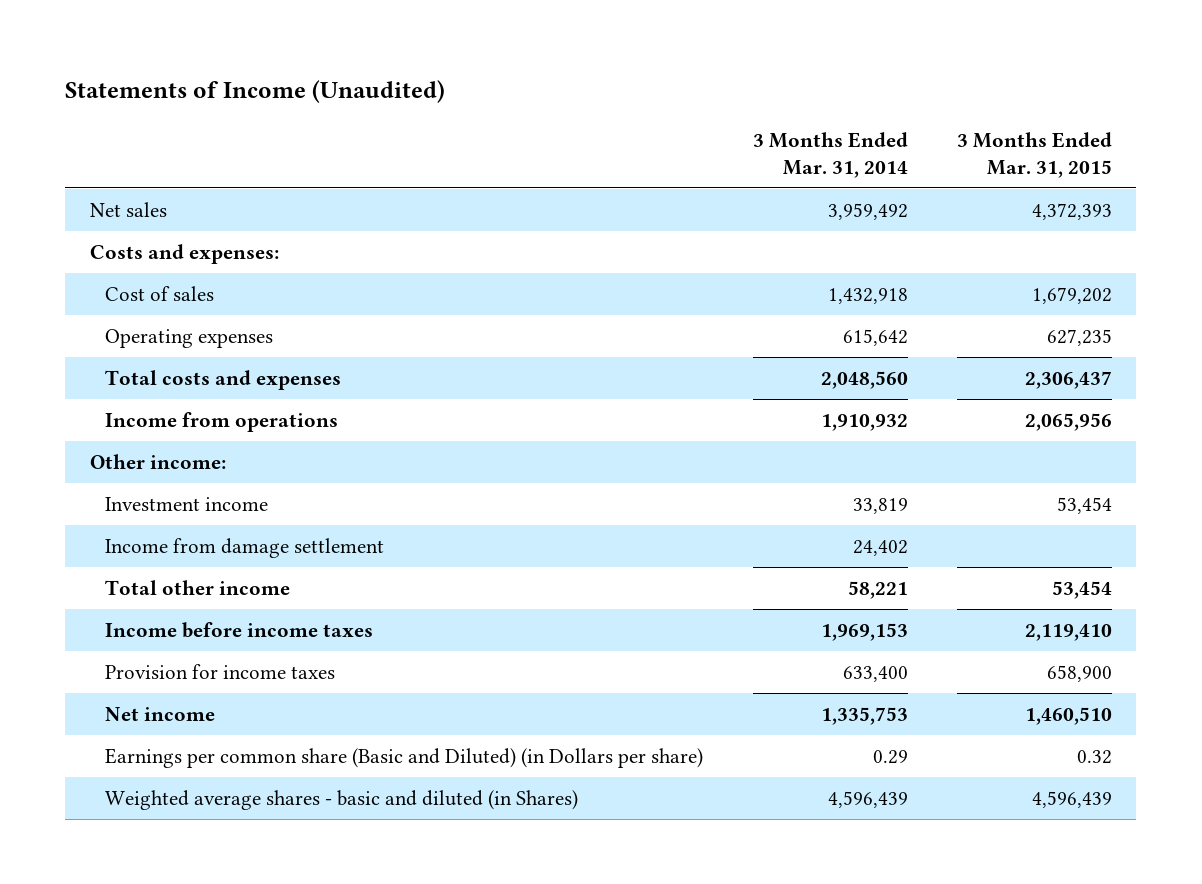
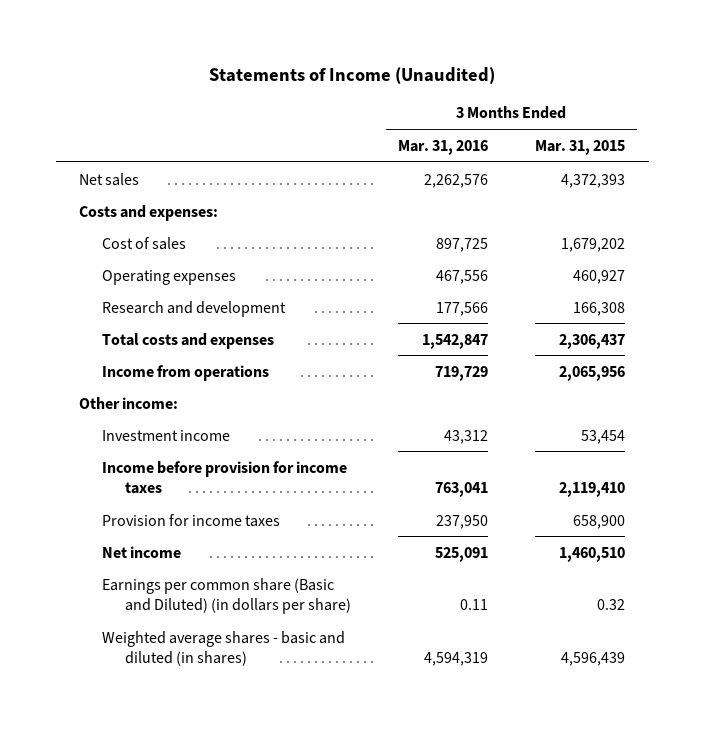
[752,132,908,178] 3 Months Ended Mar. 31, 2014 -> none
none -> [397,139,488,155] Mar. 31, 2016
[1046,329,1112,347] 627,235 -> [572,269,625,284] 460,927
none -> [101,300,286,317] Research and development
[105,538,385,559] Income from damage settlement -> none
[105,580,291,596] Total other income -> none
[105,622,374,639] Income before income taxes -> [101,460,347,495] Income before provision for income taxes
[105,748,704,769] Earnings per common share (Basic and Diluted) (in Dollars per share) -> [101,577,351,615] Earnings per common share (Basic and Diluted) (in dollars per share)
[105,790,579,811] Weighted average shares - basic and diluted (in Shares) -> [101,630,345,667] Weighted average shares - basic and diluted (in shares)

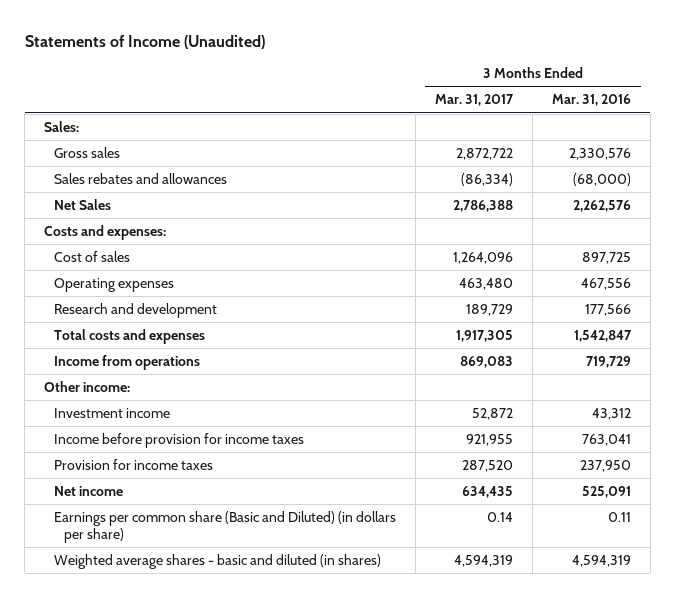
[534,139,625,155] Mar. 31, 2015 -> none
none -> [435,94,515,107] Mar. 31, 2017
none -> [44,120,80,132] Sales:
none -> [54,146,121,158] Gross sales
none -> [54,172,228,184] Sales rebates and allowances
[79,172,140,186] Net sales -> [54,198,112,210] Net Sales

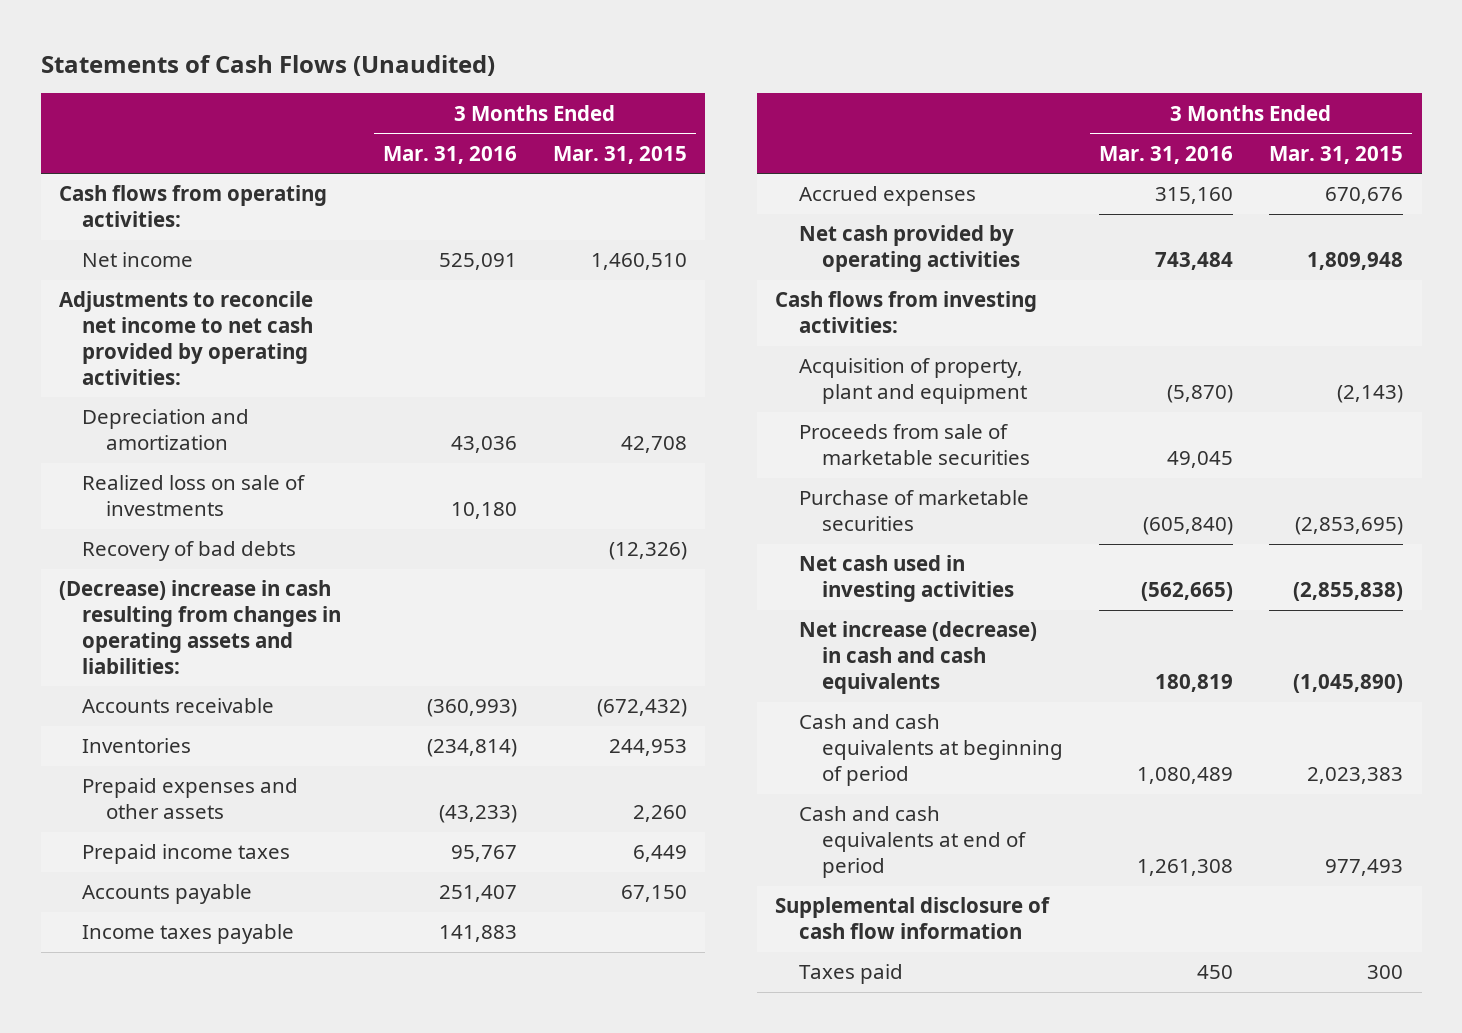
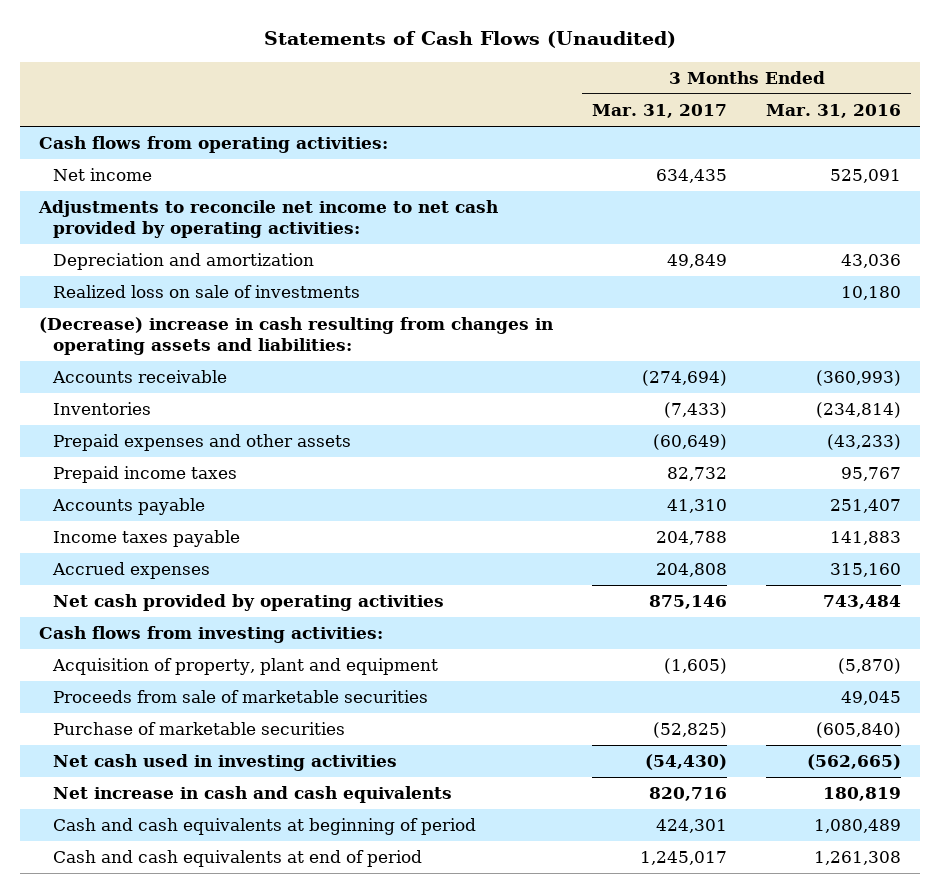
[553,145,688,164] Mar. 31, 2015 -> none
none -> [592,104,728,119] Mar. 31, 2017
[82,541,297,562] Recovery of bad debts -> none
[798,621,1037,694] Net increase (decrease) in cash and cash equivalents -> [53,786,453,804] Net increase in cash and cash equivalents
[775,897,1051,940] Supplemental disclosure of cash flow information -> none
[798,964,903,985] Taxes paid -> none

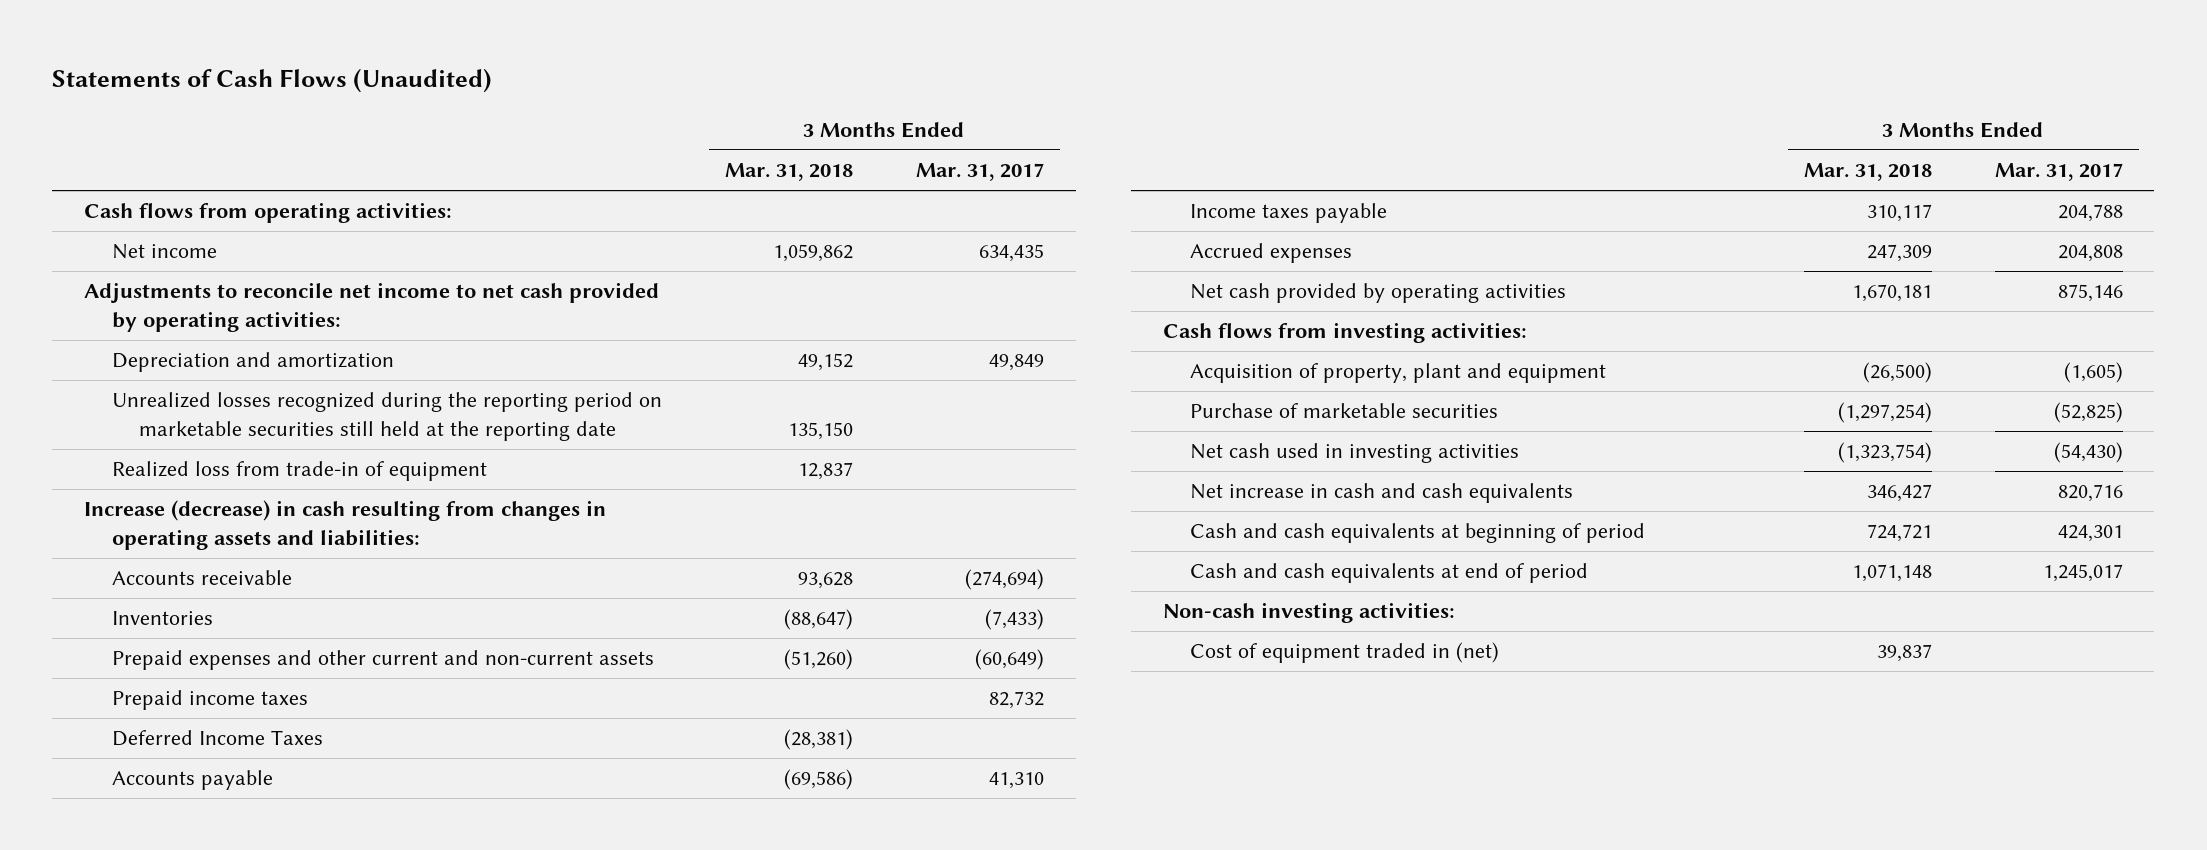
[765,104,901,119] Mar. 31, 2016 -> none
none -> [724,163,853,182] Mar. 31, 2018
[53,285,361,299] Realized loss on sale of investments -> none
none -> [111,392,662,441] Unrealized losses recognized during the reporting period on marketable securities still held at the reporting date
none -> [111,461,487,482] Realized loss from trade-in of equipment
[39,317,554,355] (Decrease) increase in cash resulting from changes in operating assets and liabilities: -> [84,500,607,550] Increase (decrease) in cash resulting from changes in operating assets and liabilities:
[53,434,352,452] Prepaid expenses and other assets -> [111,650,654,671] Prepaid expenses and other current and non-current assets
none -> [111,730,323,747] Deferred Income Taxes
[53,690,429,704] Proceeds from sale of marketable securities -> none
none -> [1162,602,1455,624] Non-cash investing activities:
none -> [1190,642,1500,664] Cost of equipment traded in (net)

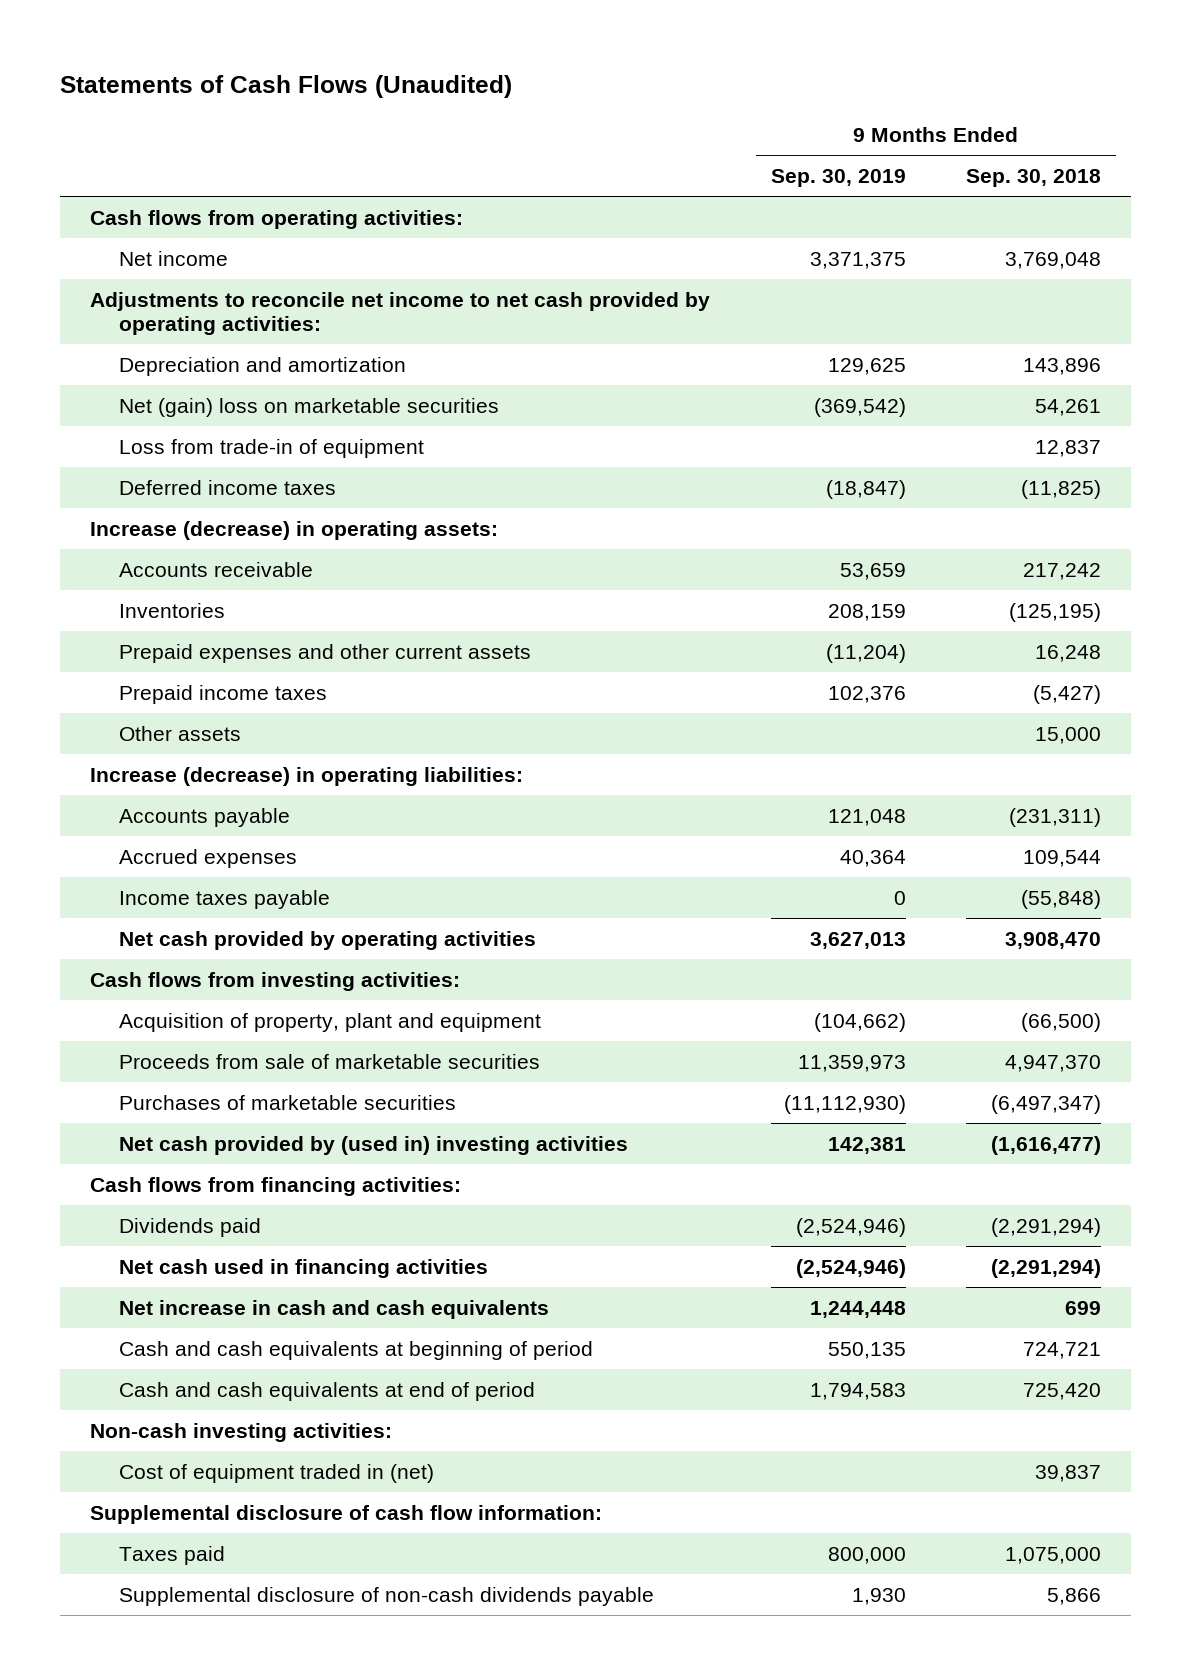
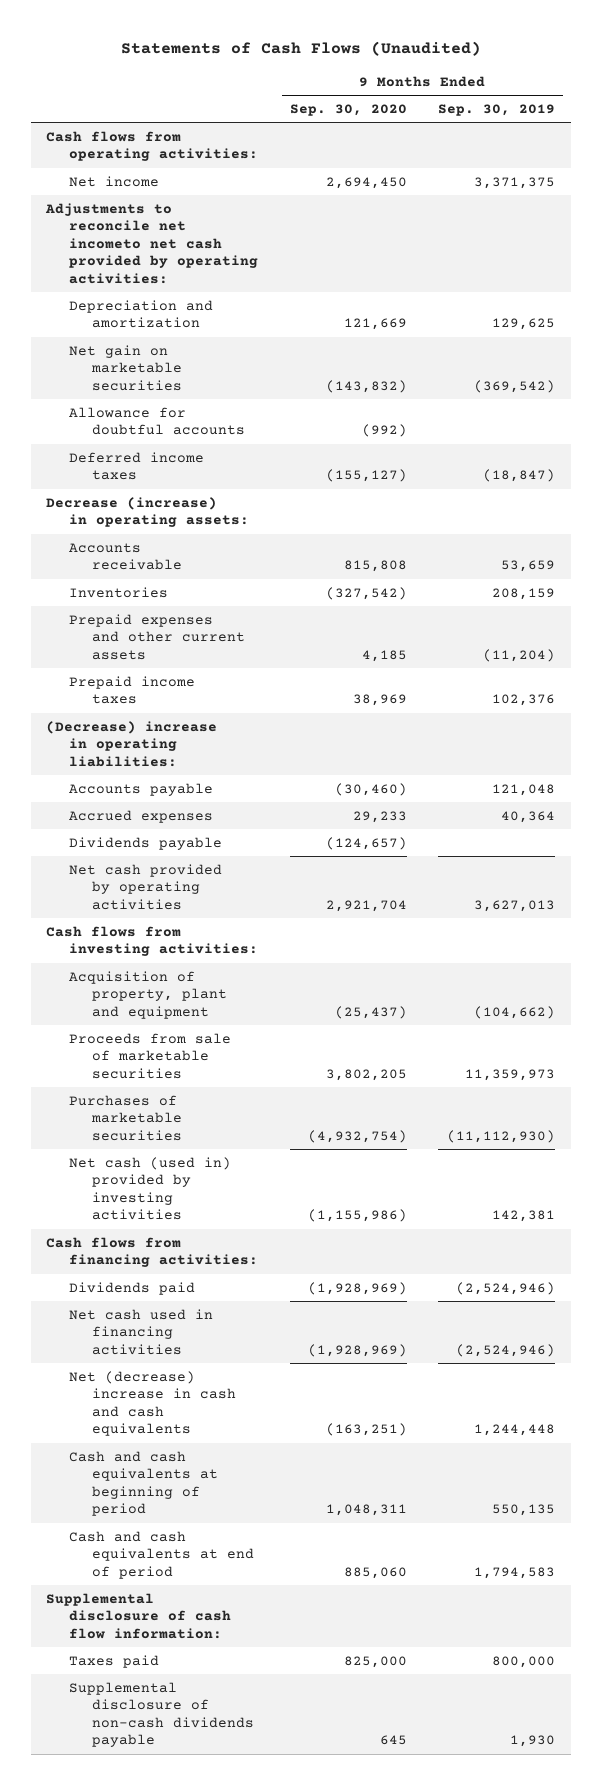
[966,168,1102,187] Sep. 30, 2018 -> none
none -> [289,104,407,117] Sep. 30, 2020
[90,291,711,336] Adjustments to reconcile net income to net cash provided by operating activities: -> [45,202,259,284] Adjustments to reconcile net incometo net cash provided by operating activities:
[119,438,425,458] Loss from trade-in of equipment -> none
[119,397,500,417] Net (gain) loss on marketable securities -> [69,344,182,391] Net gain on marketable securities
none -> [69,406,245,436] Allowance for doubtful accounts
[90,520,499,540] Increase (decrease) in operating assets: -> [46,496,250,528] Decrease (increase) in operating assets:
[119,725,242,741] Other assets -> none
[90,766,524,786] Increase (decrease) in operating liabilities: -> [46,720,218,767] (Decrease) increase in operating liabilities:
[119,889,331,909] Income taxes payable -> none
none -> [69,836,223,850] Dividends payable
[119,1135,629,1155] Net cash provided by (used in) investing activities -> [69,1156,232,1221] Net cash (used in) provided by investing activities
[119,1299,550,1319] Net increase in cash and cash equivalents -> [69,1370,236,1437] Net (decrease) increase in cash and cash equivalents
[90,1422,393,1442] Non-cash investing activities: -> none
[119,1463,435,1483] Cost of equipment traded in (net) -> none

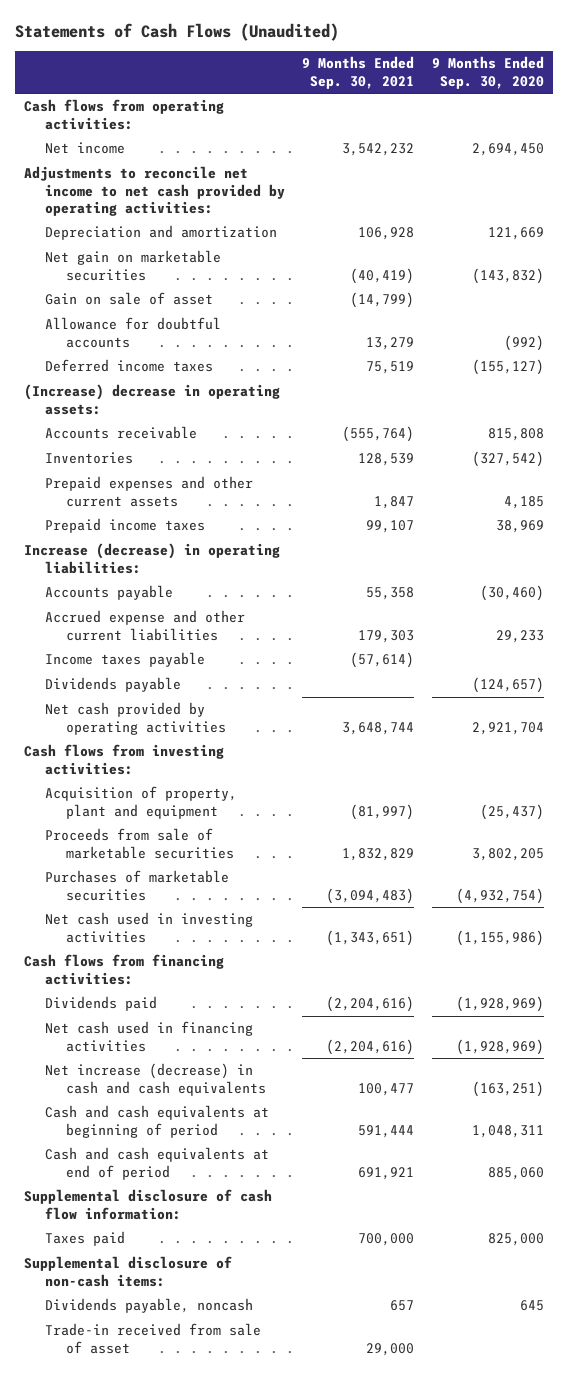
[438,104,556,117] Sep. 30, 2019 -> none
none -> [302,56,415,89] 9 Months Ended Sep. 30, 2021
[45,202,259,284] Adjustments to reconcile net incometo net cash provided by operating activities: -> [23,166,285,217] Adjustments to reconcile net income to net cash provided by operating activities:
none -> [44,292,213,306] Gain on sale of asset
[46,496,250,528] Decrease (increase) in operating assets: -> [23,384,280,415] (Increase) decrease in operating assets:
[46,720,218,767] (Decrease) increase in operating liabilities: -> [23,543,280,574] Increase (decrease) in operating liabilities:
[69,809,214,823] Accrued expenses -> [44,610,245,641] Accrued expense and other current liabilities
none -> [44,652,205,668] Income taxes payable
[69,1156,232,1221] Net cash (used in) provided by investing activities -> [44,912,253,943] Net cash used in investing activities
[69,1370,236,1437] Net (decrease) increase in cash and cash equivalents -> [44,1063,266,1096] Net increase (decrease) in cash and cash equivalents
none -> [23,1256,232,1287] Supplemental disclosure of non-cash items:
[69,1681,254,1748] Supplemental disclosure of non-cash dividends payable -> [44,1298,253,1314] Dividends payable, noncash
none -> [44,1323,261,1354] Trade-in received from sale of asset

